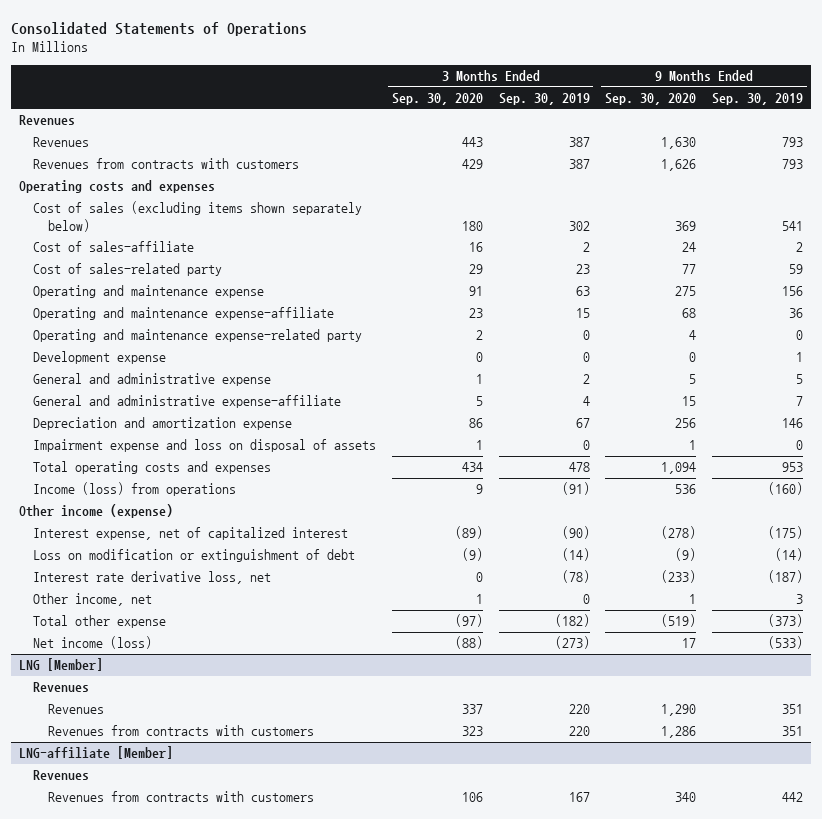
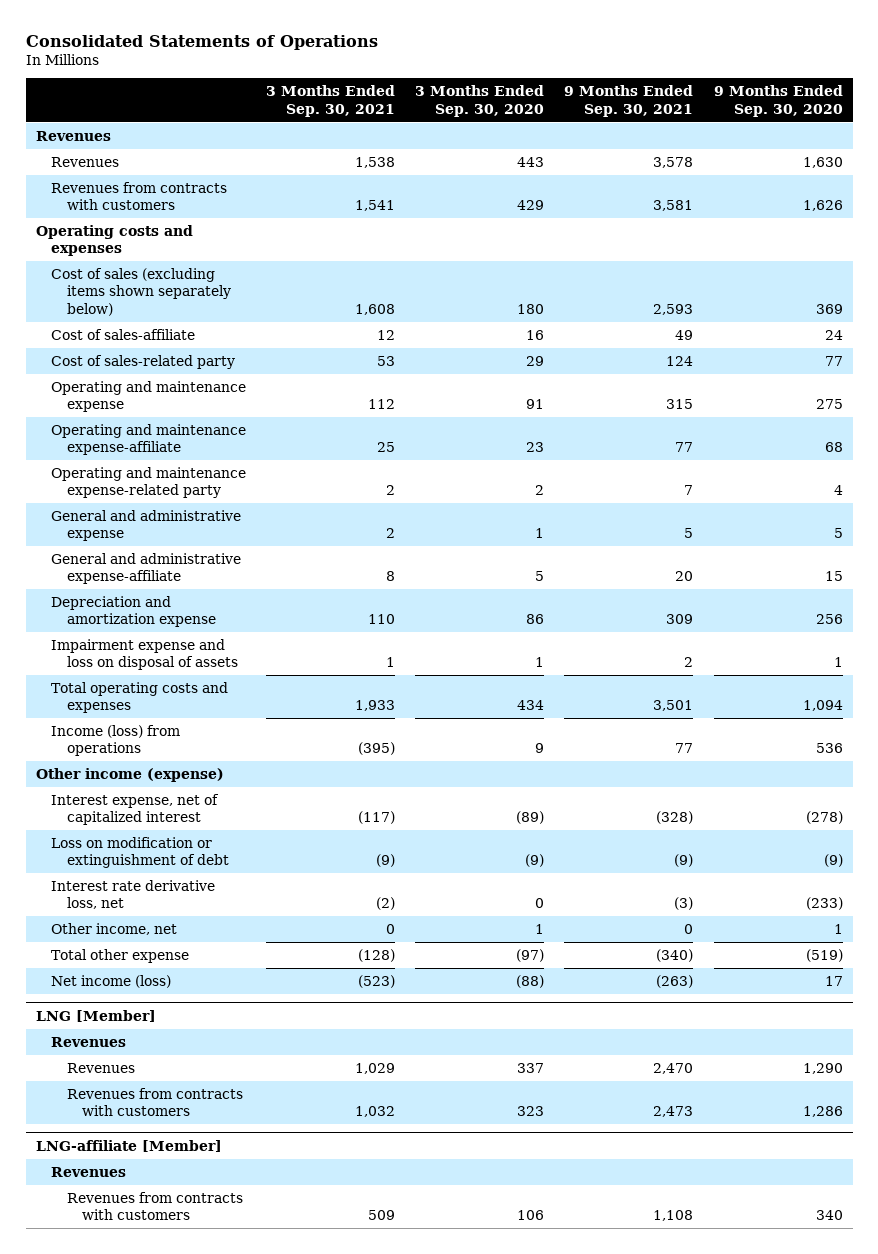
[498,92,590,105] Sep. 30, 2019 -> none
[711,92,803,105] Sep. 30, 2019 -> none
none -> [266,85,396,117] 3 Months Ended Sep. 30, 2021
none -> [564,85,694,117] 9 Months Ended Sep. 30, 2021
[33,351,167,365] Development expense -> none

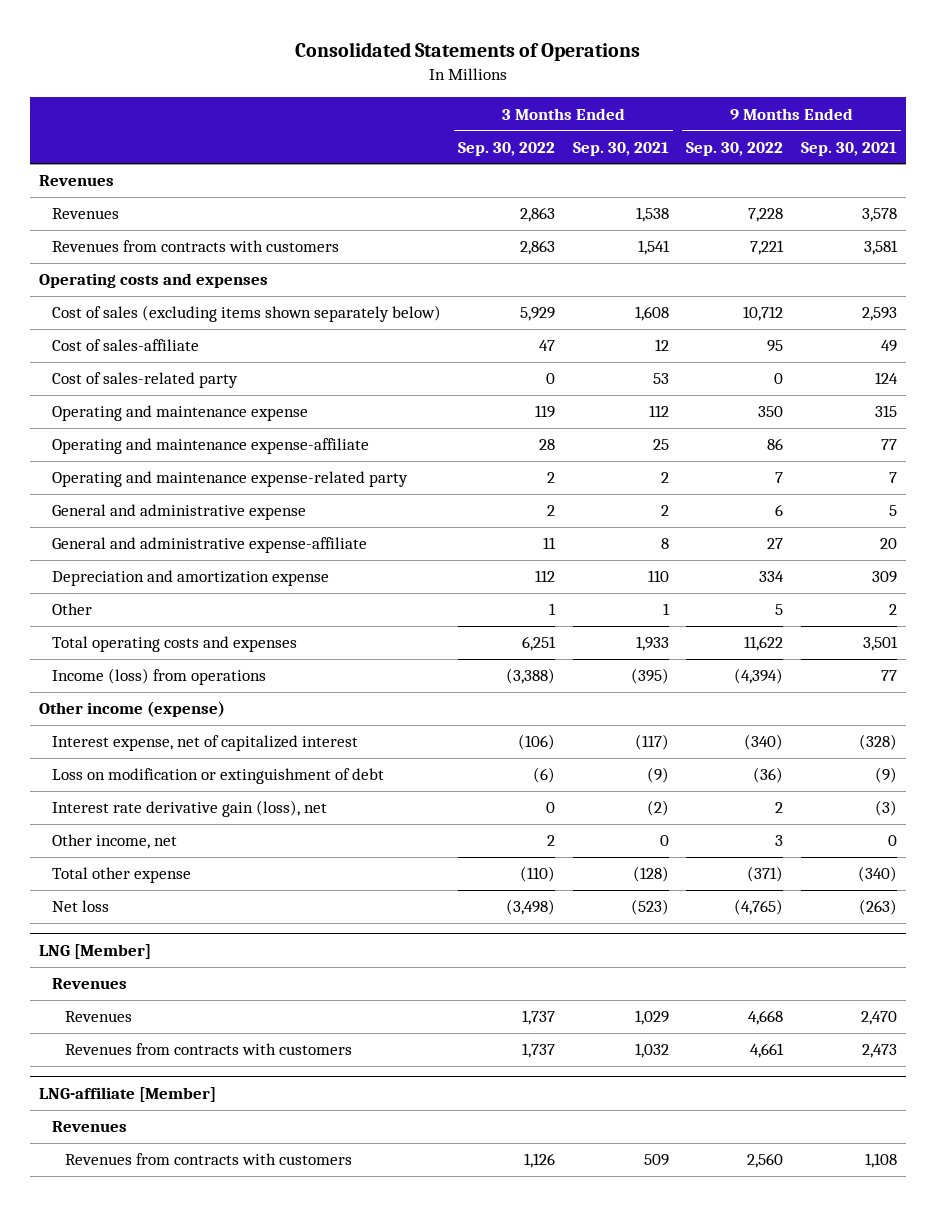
[415,85,545,117] 3 Months Ended Sep. 30, 2020 -> none
[713,85,843,117] 9 Months Ended Sep. 30, 2020 -> none
none -> [458,141,556,156] Sep. 30, 2022
none -> [686,141,784,156] Sep. 30, 2022
[51,638,238,671] Impairment expense and loss on disposal of assets -> [51,603,92,616] Other
[51,879,216,910] Interest rate derivative loss, net -> [51,800,327,818] Interest rate derivative gain (loss), net
[51,974,172,988] Net income (loss) -> [51,900,109,913] Net loss

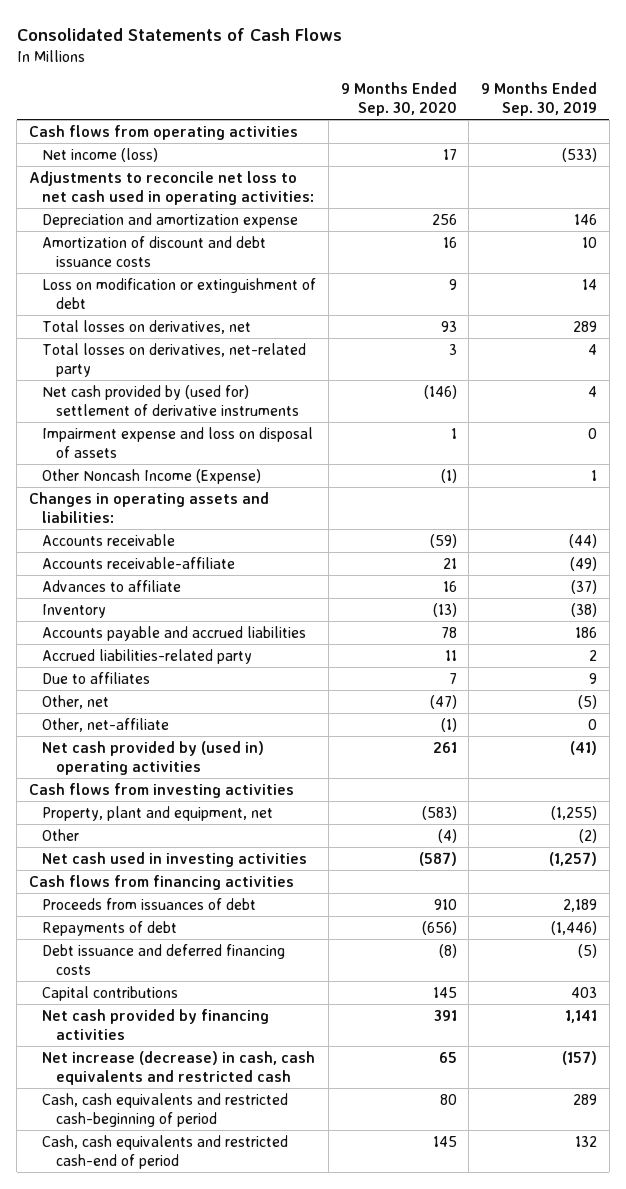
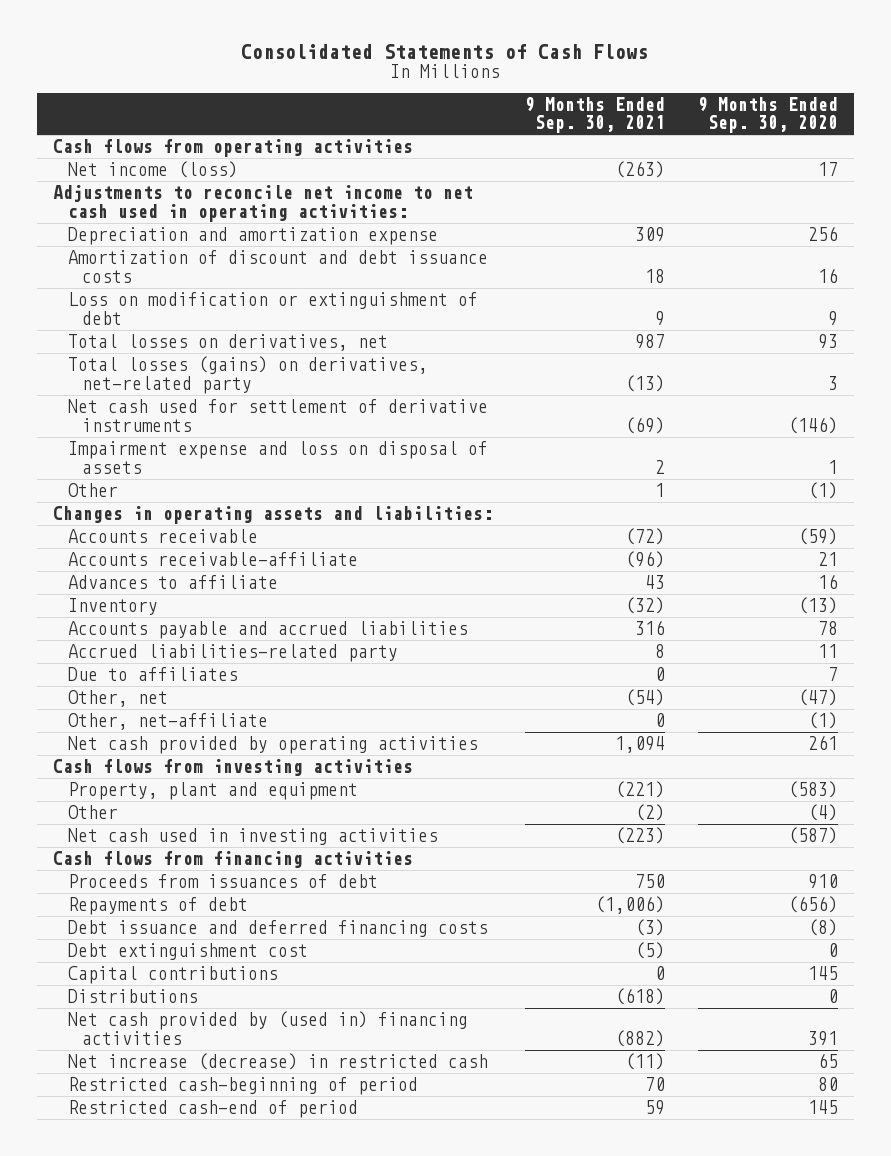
[481,82,598,117] 9 Months Ended Sep. 30, 2019 -> none
none -> [525,97,666,134] 9 Months Ended Sep. 30, 2021
[28,170,315,205] Adjustments to reconcile net loss to net cash used in operating activities: -> [52,185,473,222] Adjustments to reconcile net income to net cash used in operating activities:
[42,342,307,377] Total losses on derivatives, net-related party -> [67,356,428,394] Total losses (gains) on derivatives, net-related party
[42,384,299,416] Net cash provided by (used for) settlement of derivative instruments -> [67,399,488,432] Net cash used for settlement of derivative instruments
[42,468,262,484] Other Noncash Income (Expense) -> [67,483,118,498] Other
[42,740,265,775] Net cash provided by (used in) operating activities -> [67,736,478,755] Net cash provided by operating activities
[42,805,274,821] Property, plant and equipment, net -> [67,782,358,801] Property, plant and equipment
none -> [67,943,308,961] Debt extinguishment cost
none -> [67,989,198,1004] Distributions
[42,1008,270,1040] Net cash provided by financing activities -> [67,1011,468,1045] Net cash provided by (used in) financing activities
[42,1050,316,1085] Net increase (decrease) in cash, cash equivalents and restricted cash -> [67,1053,488,1071] Net increase (decrease) in restricted cash
[42,1092,289,1127] Cash, cash equivalents and restricted cash-beginning of period -> [67,1077,418,1096] Restricted cash-beginning of period
[42,1134,289,1169] Cash, cash equivalents and restricted cash-end of period -> [67,1100,358,1119] Restricted cash-end of period

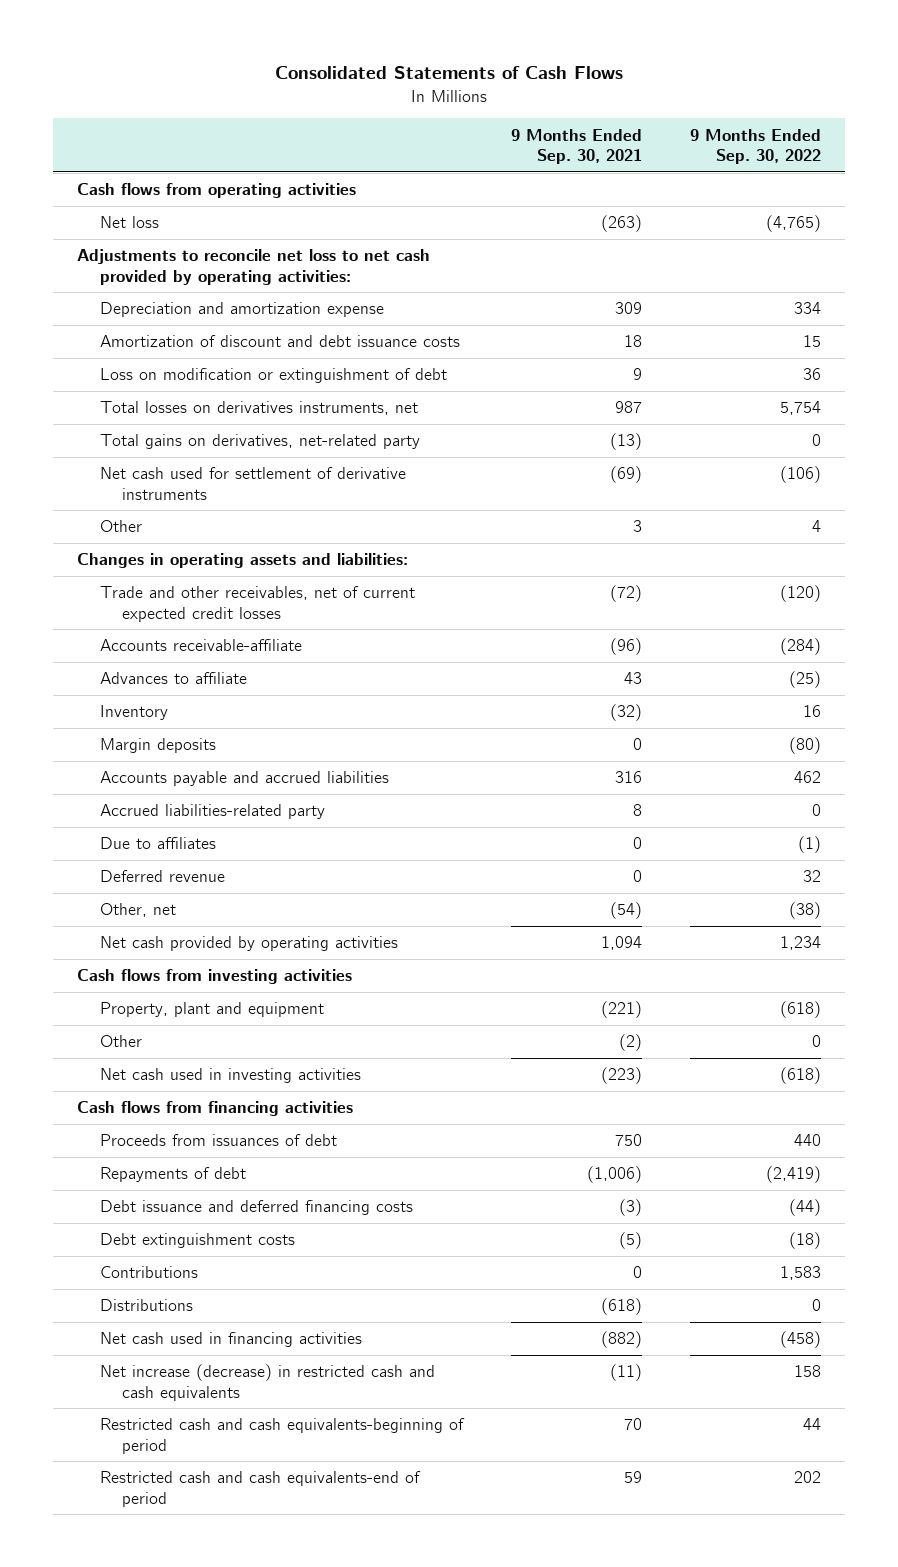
[697,97,838,134] 9 Months Ended Sep. 30, 2020 -> none
none -> [690,128,822,165] 9 Months Ended Sep. 30, 2022
[67,161,238,179] Net income (loss) -> [99,216,159,229] Net loss
[52,185,473,222] Adjustments to reconcile net income to net cash used in operating activities: -> [77,249,431,285] Adjustments to reconcile net loss to net cash provided by operating activities:
[67,334,388,352] Total losses on derivatives, net -> [99,401,418,416] Total losses on derivatives instruments, net
[67,356,428,394] Total losses (gains) on derivatives, net-related party -> [99,434,420,450] Total gains on derivatives, net-related party
[67,441,488,474] Impairment expense and loss on disposal of assets -> none
[655,483,666,498] 1 -> [632,520,642,533] 3
[67,529,258,544] Accounts receivable -> [99,586,415,622] Trade and other receivables, net of current expected credit losses
none -> [99,738,216,754] Margin deposits
none -> [99,870,225,883] Deferred revenue
[67,713,268,731] Other, net-affiliate -> none
[67,943,308,961] Debt extinguishment cost -> [99,1233,295,1249] Debt extinguishment costs
[67,966,278,985] Capital contributions -> [99,1266,198,1279] Contributions
[67,1011,468,1045] Net cash provided by (used in) financing activities -> [99,1332,362,1348] Net cash used in financing activities
[67,1053,488,1071] Net increase (decrease) in restricted cash -> [99,1364,435,1401] Net increase (decrease) in restricted cash and cash equivalents
[67,1077,418,1096] Restricted cash-beginning of period -> [99,1418,465,1454] Restricted cash and cash equivalents-beginning of period
[67,1100,358,1119] Restricted cash-end of period -> [99,1471,421,1507] Restricted cash and cash equivalents-end of period

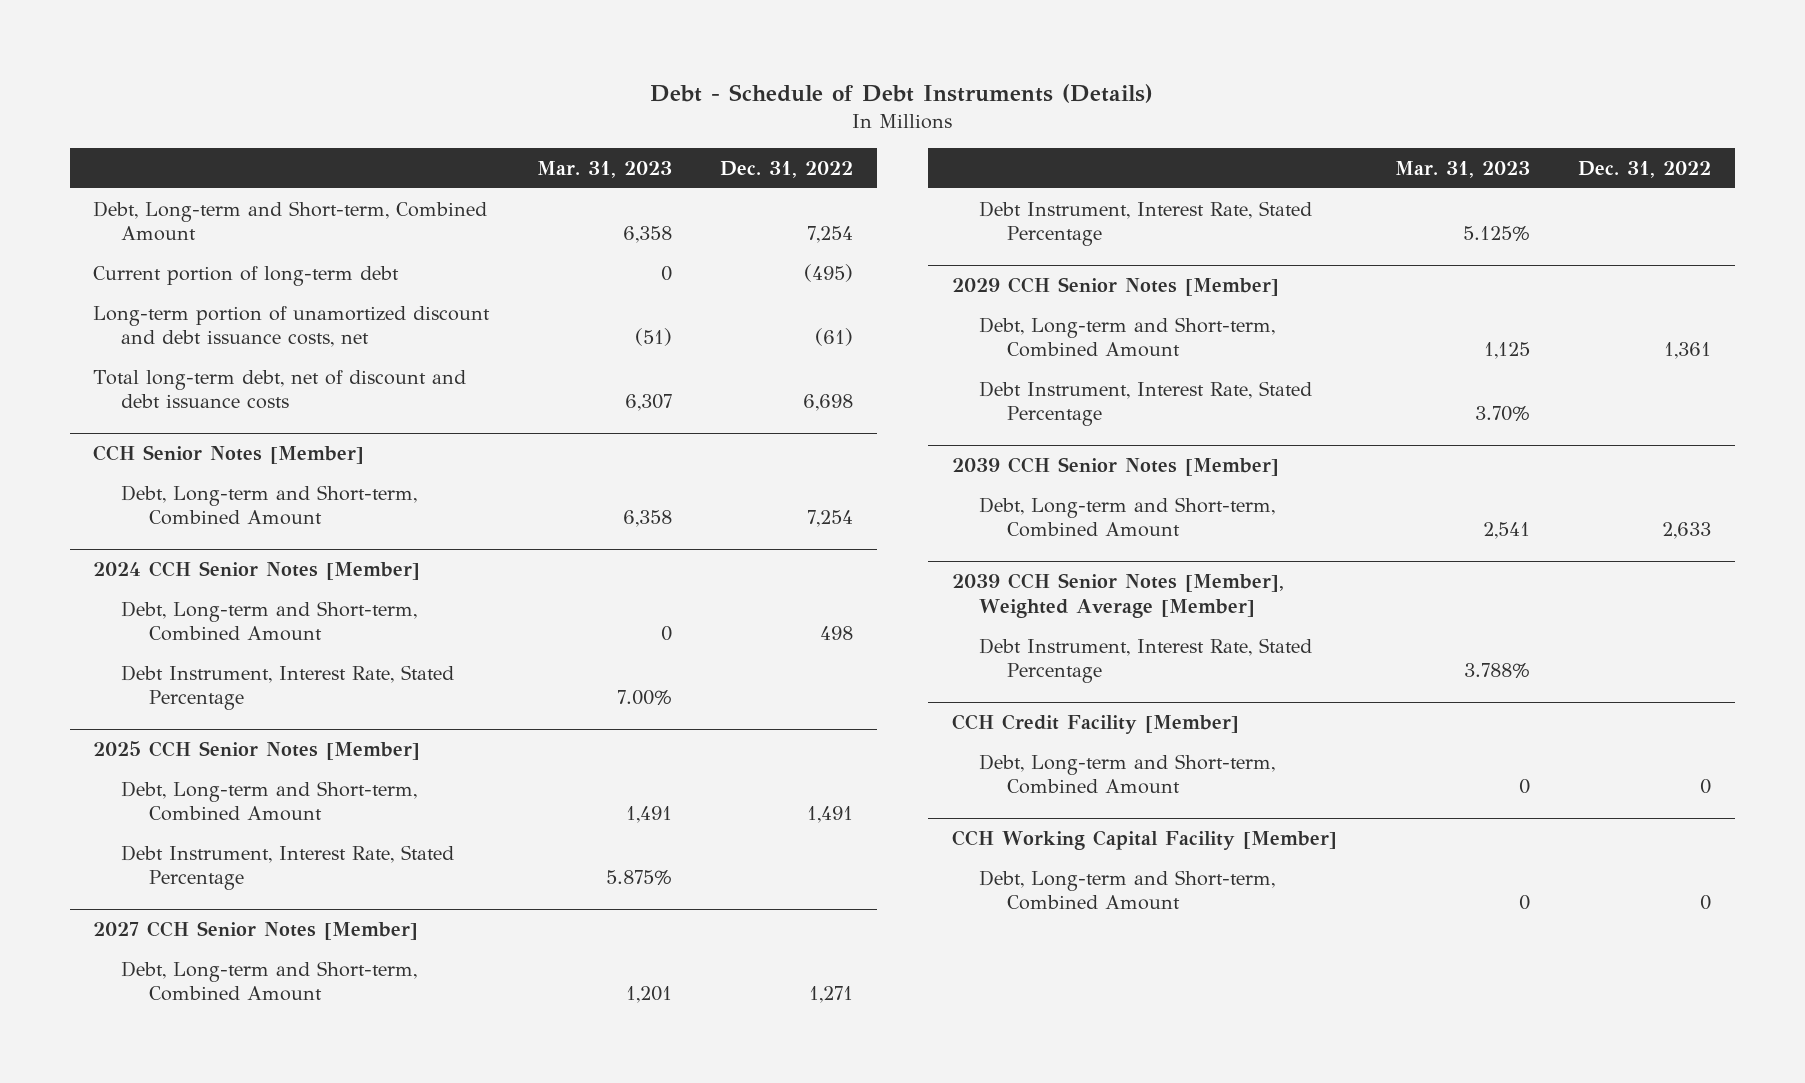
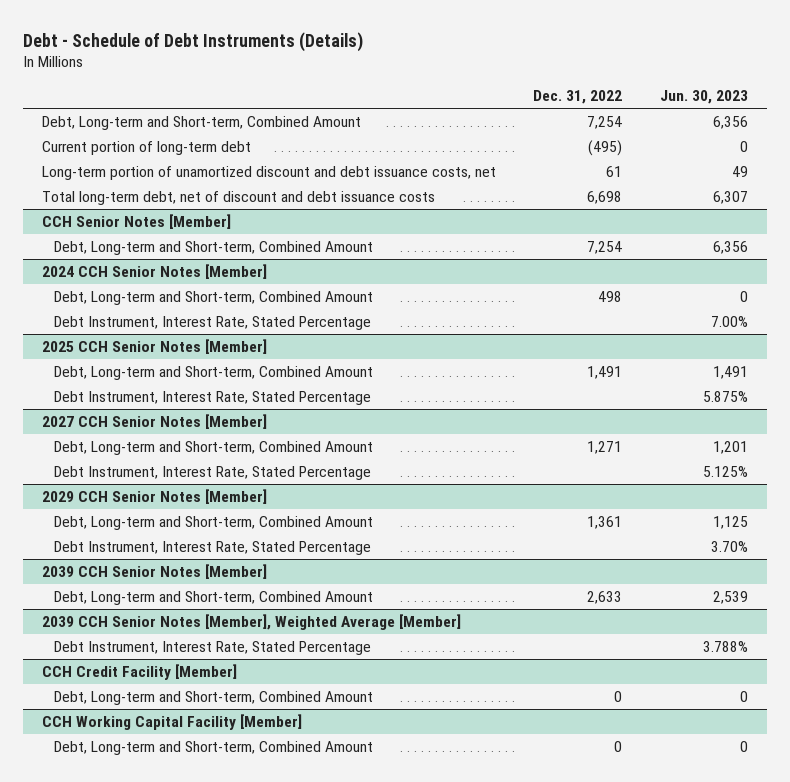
[537,160,673,178] Mar. 31, 2023 -> none
none -> [660,89,749,104] Jun. 30, 2023
[815,328,854,347] (61) -> [606,166,623,178] 61

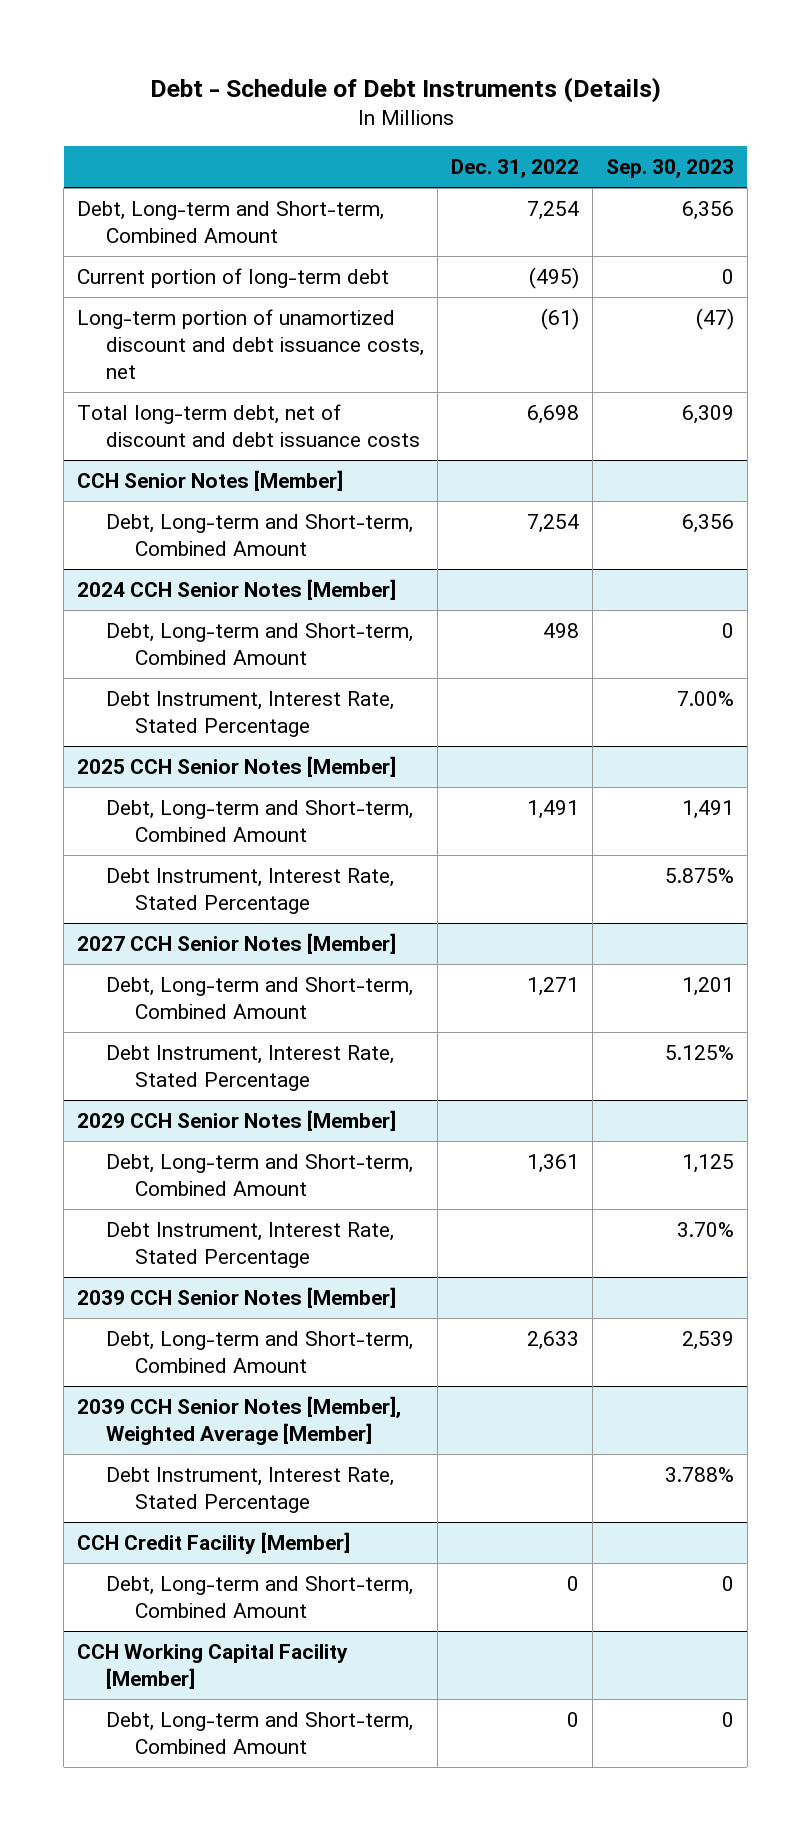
[660,89,749,104] Jun. 30, 2023 -> none
none -> [605,159,734,179] Sep. 30, 2023
[606,166,623,178] 61 -> [540,307,579,330] (61)

